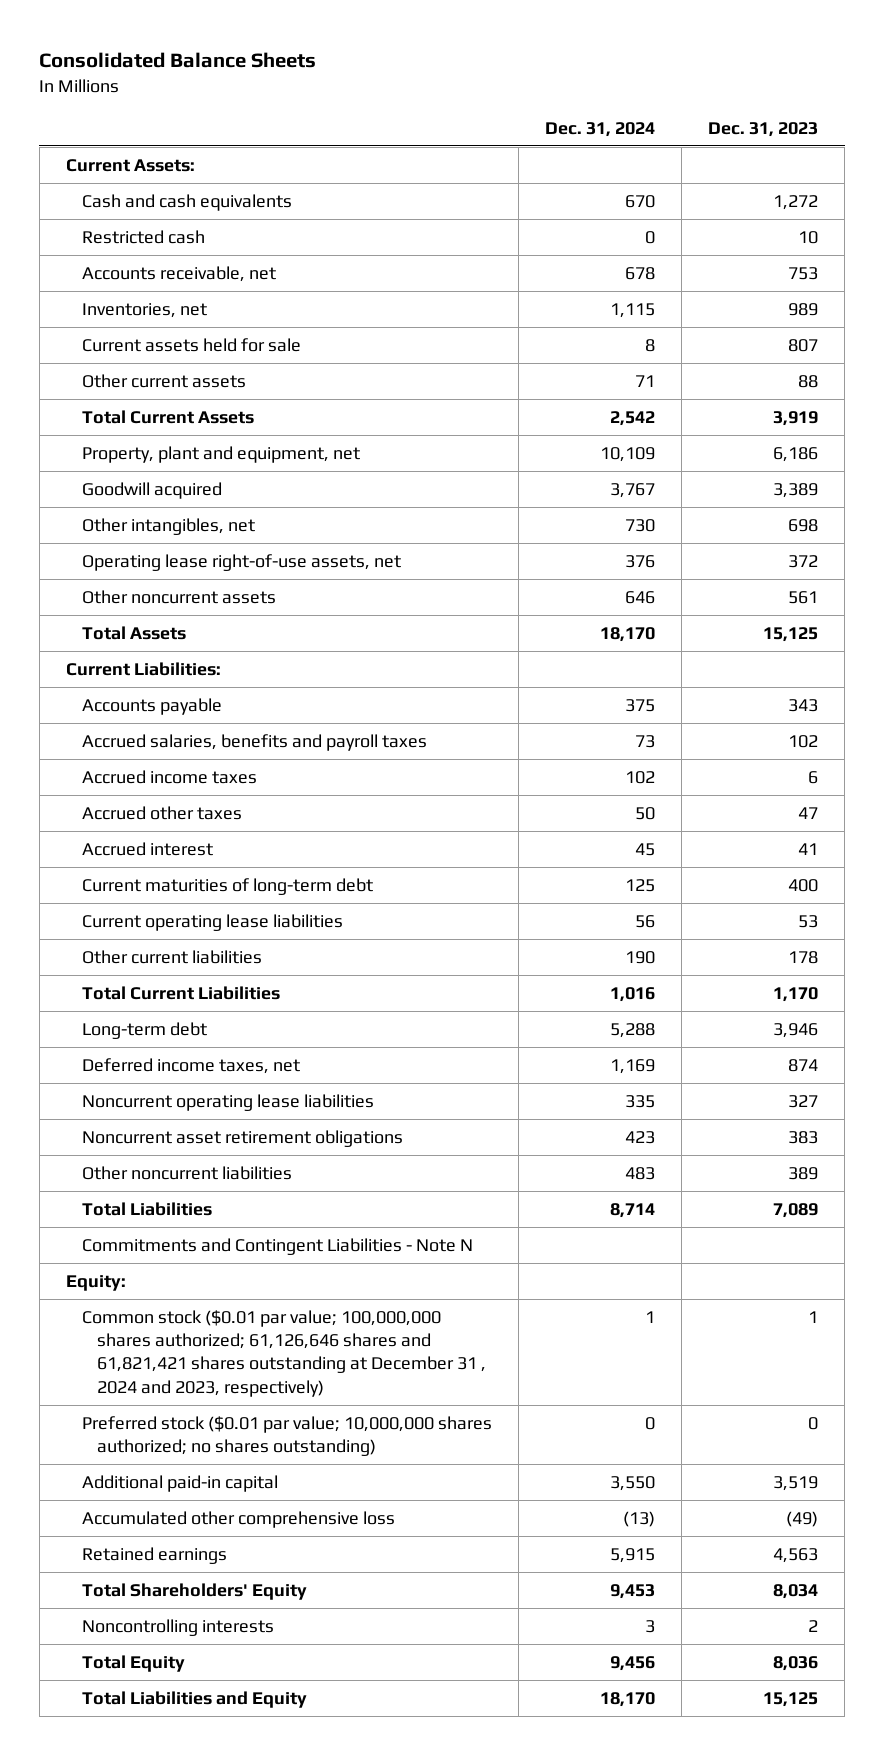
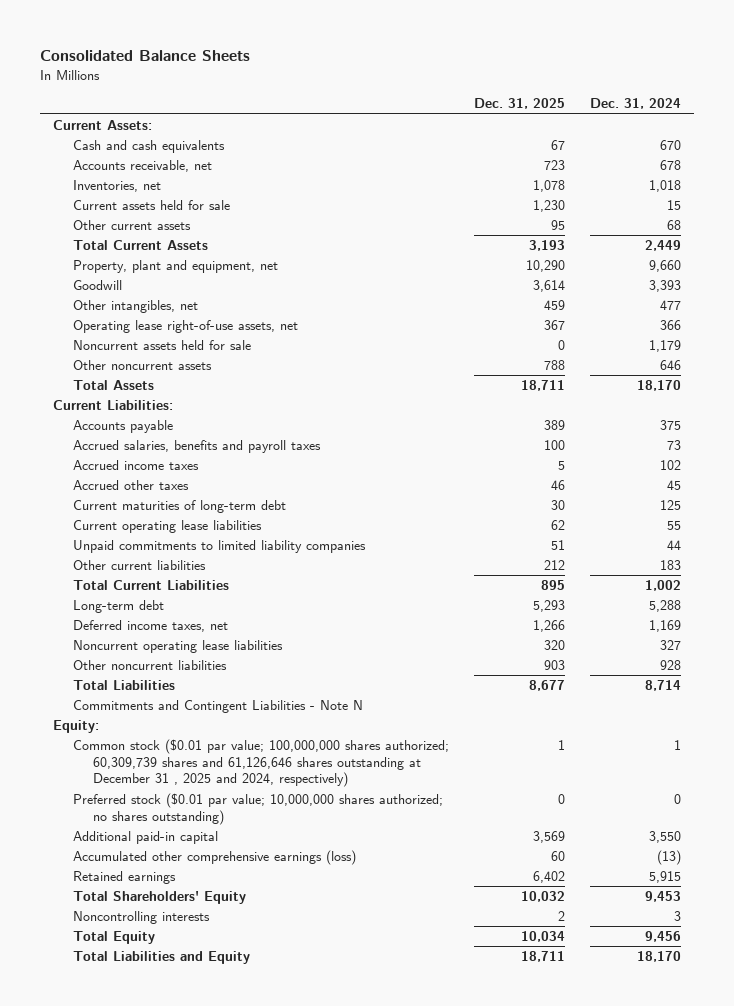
[708,121,819,137] Dec. 31, 2023 -> none
none -> [474,98,566,110] Dec. 31, 2025
[81,229,205,244] Restricted cash -> none
[609,302,655,318] 1,115 -> [649,179,682,192] 1,018
[644,338,655,352] 8 -> [667,199,682,210] 15
[634,374,655,387] 71 -> [667,219,682,230] 68
[609,410,655,426] 2,542 -> [645,239,682,251] 2,449
[599,446,655,462] 10,109 -> [649,259,682,272] 9,660
[81,481,222,499] Goodwill acquired -> [72,279,122,290] Goodwill
[609,482,655,498] 3,767 -> [649,279,682,292] 3,393
[624,518,655,532] 730 -> [660,299,682,310] 477
[624,554,655,568] 376 -> [660,319,682,330] 366
none -> [72,339,251,350] Noncurrent assets held for sale
[81,841,213,856] Accrued interest -> none
[634,806,655,820] 50 -> [667,479,682,490] 45
[634,914,655,928] 56 -> [667,520,682,530] 55
none -> [72,539,366,553] Unpaid commitments to limited liability companies
[624,950,655,964] 190 -> [660,559,682,570] 183
[609,986,655,1002] 1,016 -> [645,579,682,591] 1,002
[81,1129,403,1147] Noncurrent asset retirement obligations -> none
[624,1094,655,1108] 335 -> [660,639,682,650] 327
[624,1166,655,1180] 483 -> [660,659,682,670] 928
[81,1309,487,1397] Common stock ($0.01 par value; 100,000,000 shares authorized; 61,126,646 shares and 61,821,421 shares outstanding at December 31 , 2024 and 2023, respectively) -> [72,738,449,788] Common stock ($0.01 par value; 100,000,000 shares authorized; 60,309,739 shares and 61,126,646 shares outstanding at December 31 , 2025 and 2024, respectively)
[81,1510,395,1528] Accumulated other comprehensive loss -> [72,849,356,865] Accumulated other comprehensive earnings (loss)

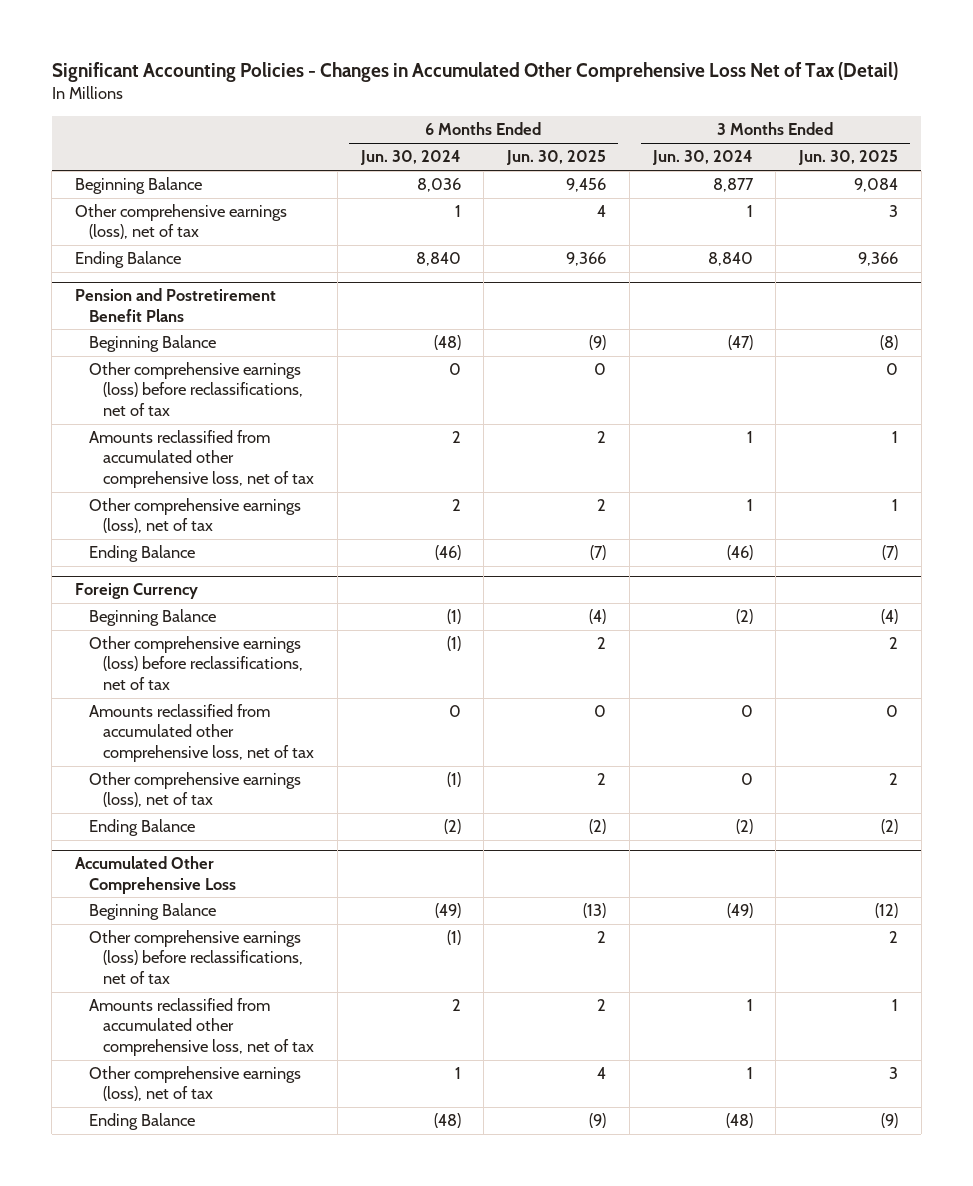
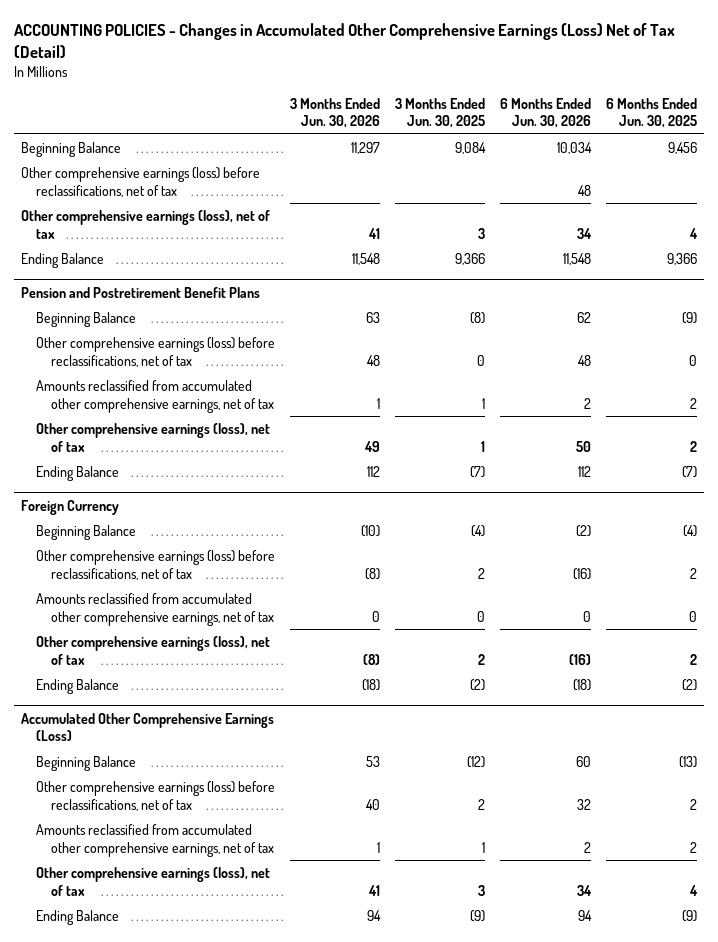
[51,62,898,83] Significant Accounting Policies - Changes in Accumulated Other Comprehensive Loss Net of Tax (Detail) -> [13,22,675,58] ACCOUNTING POLICIES - Changes in Accumulated Other Comprehensive Earnings (Loss) Net of Tax (Detail)
[359,150,461,166] Jun. 30, 2024 -> none
[651,150,753,166] Jun. 30, 2024 -> none
none -> [290,97,381,129] 3 Months Ended Jun. 30, 2026
none -> [499,97,591,129] 6 Months Ended Jun. 30, 2026
none -> [21,166,261,197] Other comprehensive earnings (loss) before reclassifications, net of tax
[89,430,315,488] Amounts reclassified from accumulated other comprehensive loss, net of tax -> [36,379,275,413] Amounts reclassified from accumulated other comprehensive earnings, net of tax
[89,704,315,762] Amounts reclassified from accumulated other comprehensive loss, net of tax -> [36,592,275,626] Amounts reclassified from accumulated other comprehensive earnings, net of tax
[75,856,237,894] Accumulated Other Comprehensive Loss -> [21,712,275,742] Accumulated Other Comprehensive Earnings (Loss)
[89,998,315,1056] Amounts reclassified from accumulated other comprehensive loss, net of tax -> [36,823,275,857] Amounts reclassified from accumulated other comprehensive earnings, net of tax

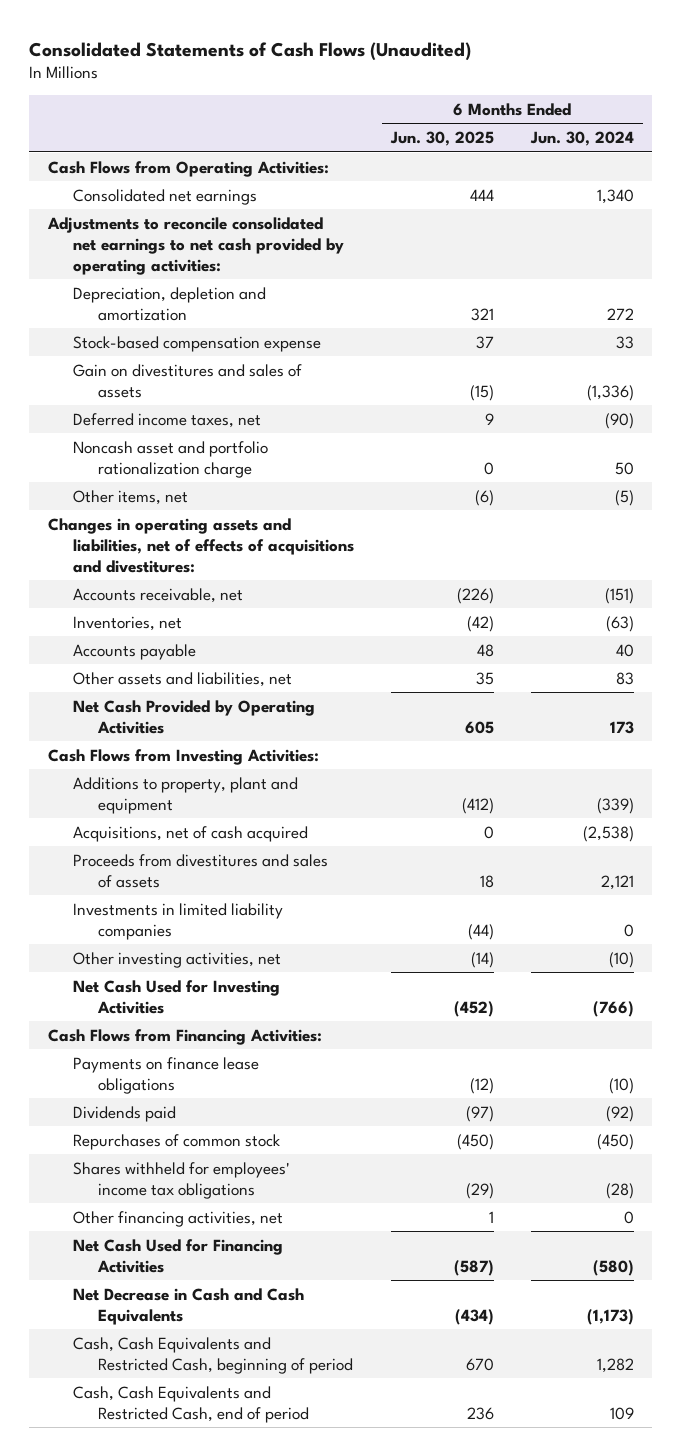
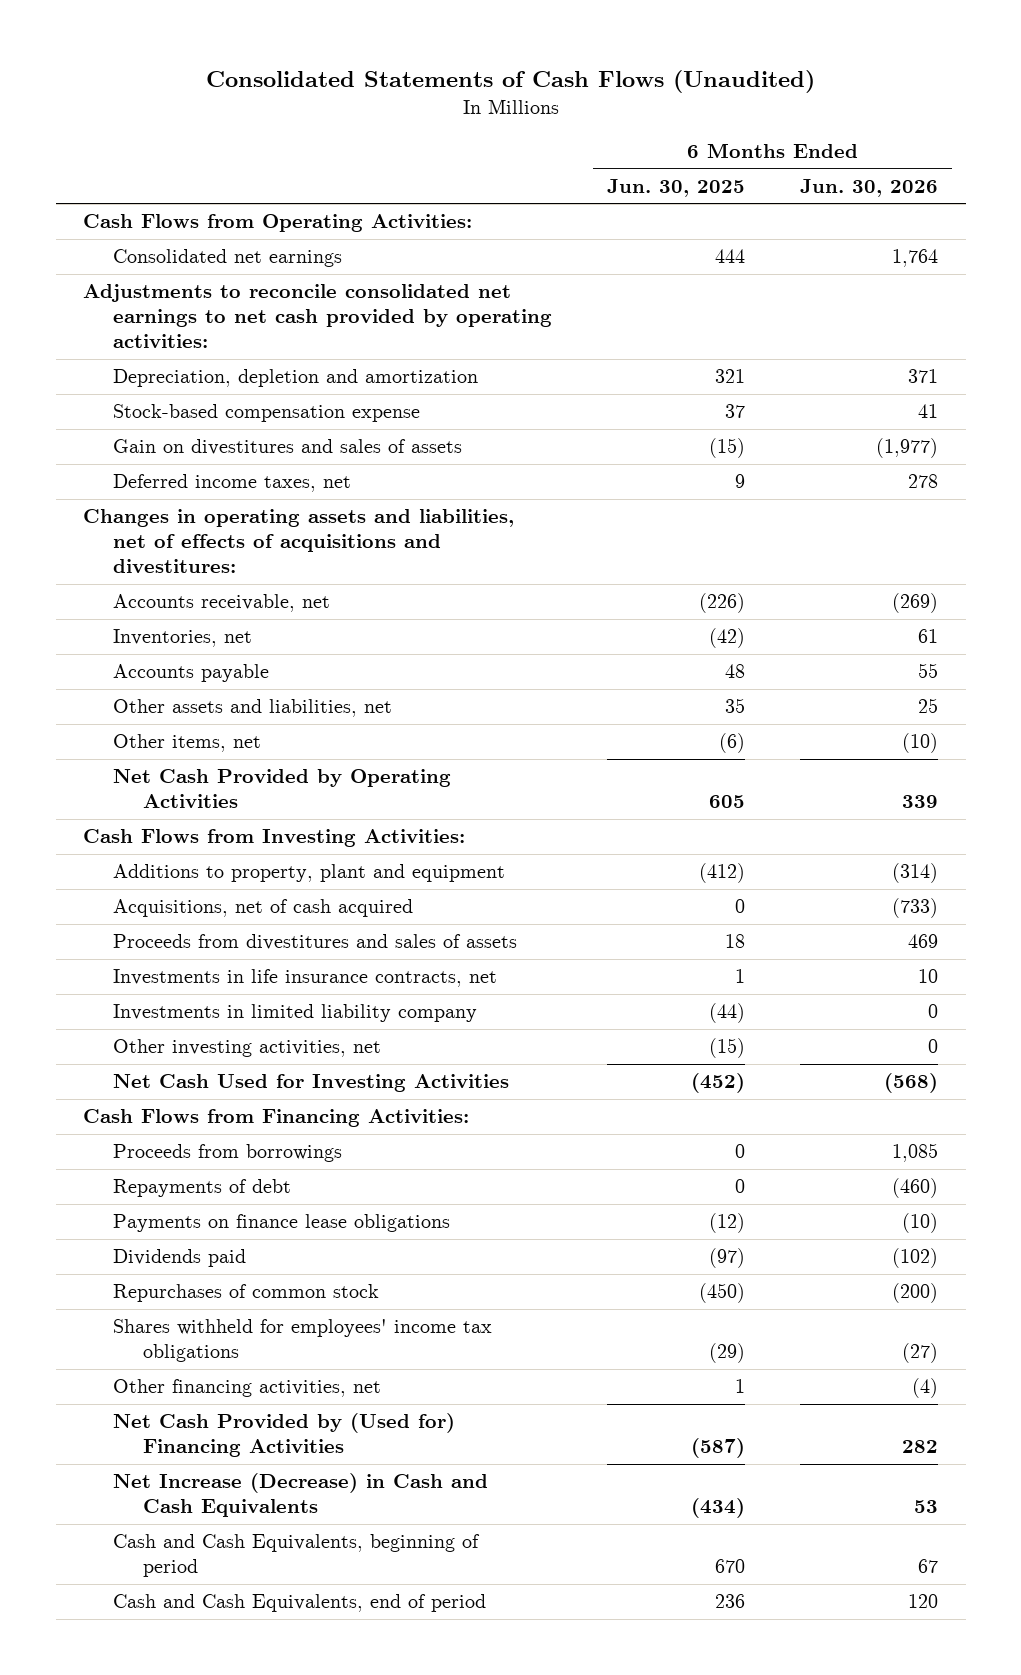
[529,131,634,147] Jun. 30, 2024 -> none
none -> [800,178,939,197] Jun. 30, 2026
[72,440,268,478] Noncash asset and portfolio rationalization charge -> none
[72,489,188,505] Other items, net -> [113,734,262,753] Other items, net
none -> [113,969,498,988] Investments in life insurance contracts, net
[72,902,283,940] Investments in limited liability companies -> [113,1004,478,1023] Investments in limited liability company
[470,951,494,968] (14) -> [709,1038,746,1059] (15)
none -> [113,1144,343,1163] Proceeds from borrowings
none -> [113,1179,292,1198] Repayments of debt
[72,1238,283,1273] Net Cash Used for Financing Activities -> [113,1413,456,1458] Net Cash Provided by (Used for) Financing Activities
[72,1287,304,1325] Net Decrease in Cash and Cash Equivalents -> [113,1473,489,1518] Net Increase (Decrease) in Cash and Cash Equivalents
[72,1336,354,1374] Cash, Cash Equivalents and Restricted Cash, beginning of period -> [113,1534,481,1578] Cash and Cash Equivalents, beginning of period
[72,1385,310,1423] Cash, Cash Equivalents and Restricted Cash, end of period -> [113,1594,487,1613] Cash and Cash Equivalents, end of period

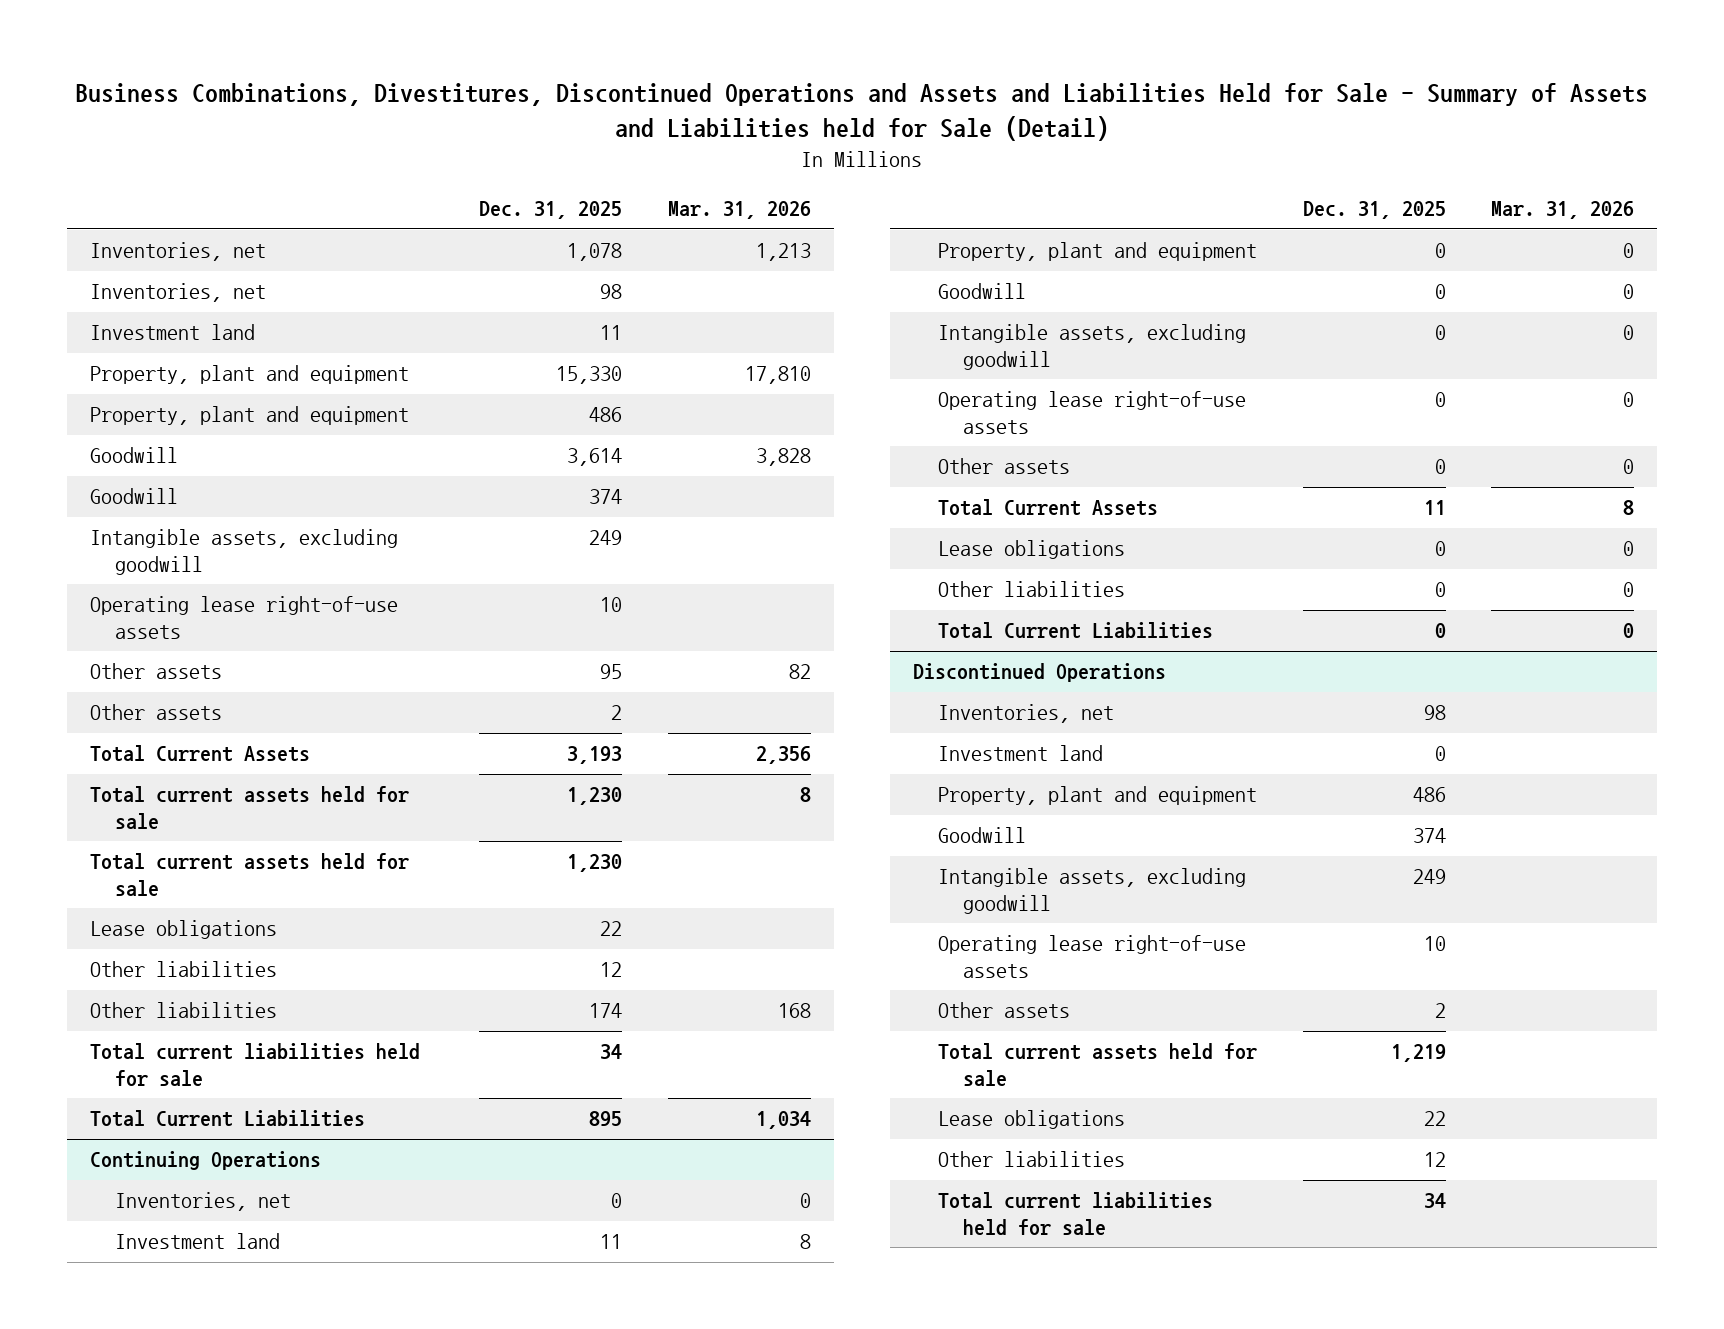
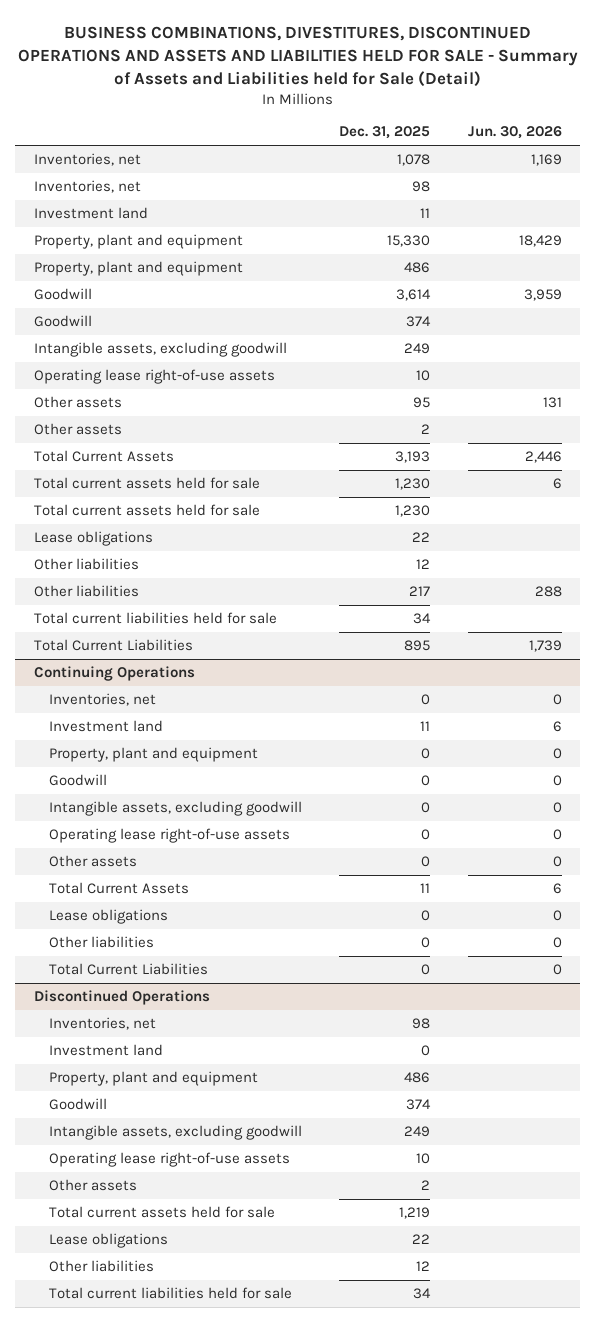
[75,83,1649,141] Business Combinations, Divestitures, Discontinued Operations and Assets and Liabilities Held for Sale - Summary of Assets and Liabilities held for Sale (Detail) -> [17,25,578,87] BUSINESS COMBINATIONS, DIVESTITURES, DISCONTINUED OPERATIONS AND ASSETS AND LIABILITIES HELD FOR SALE - Summary of Assets and Liabilities held for Sale (Detail)
[668,201,812,220] Mar. 31, 2026 -> none
none -> [467,126,562,140] Jun. 30, 2026
[589,1003,623,1019] 174 -> [409,586,431,597] 217

